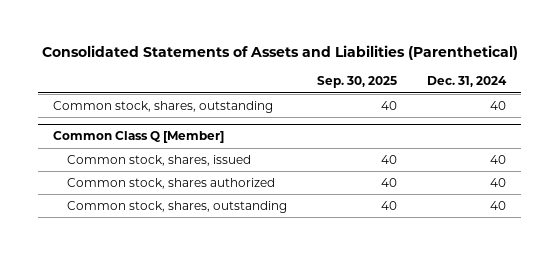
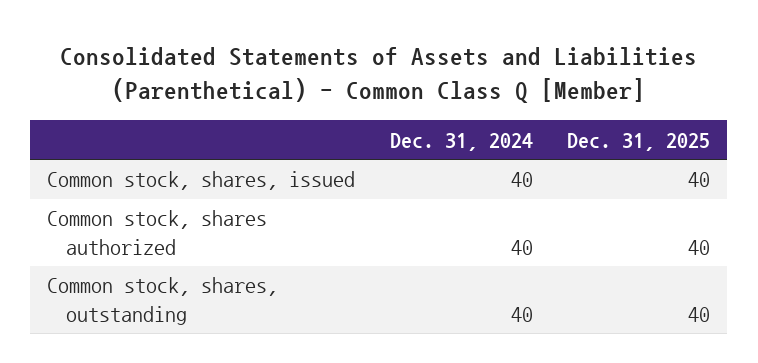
[41,44,518,60] Consolidated Statements of Assets and Liabilities (Parenthetical) -> [59,47,697,104] Consolidated Statements of Assets and Liabilities (Parenthetical) - Common Class Q [Member]
[316,76,397,89] Sep. 30, 2025 -> none
none -> [567,132,711,151] Dec. 31, 2025
[53,100,274,113] Common stock, shares, outstanding -> none
[53,131,225,144] Common Class Q [Member] -> none

